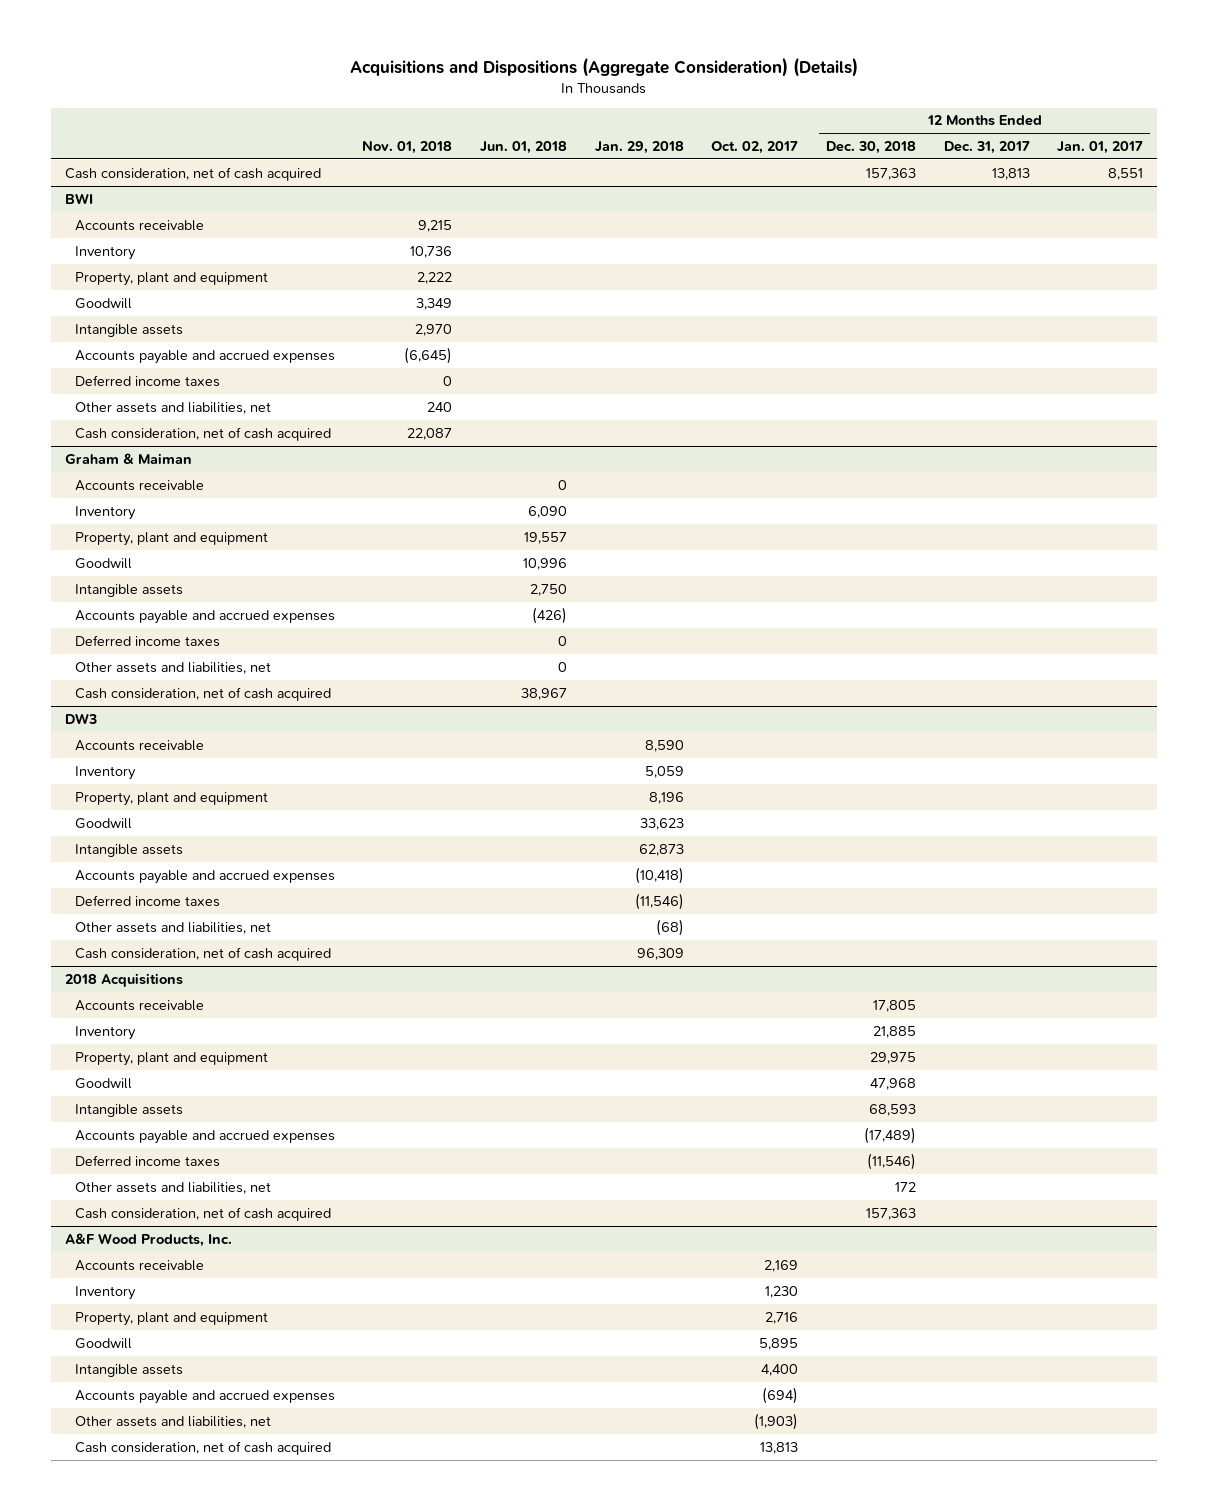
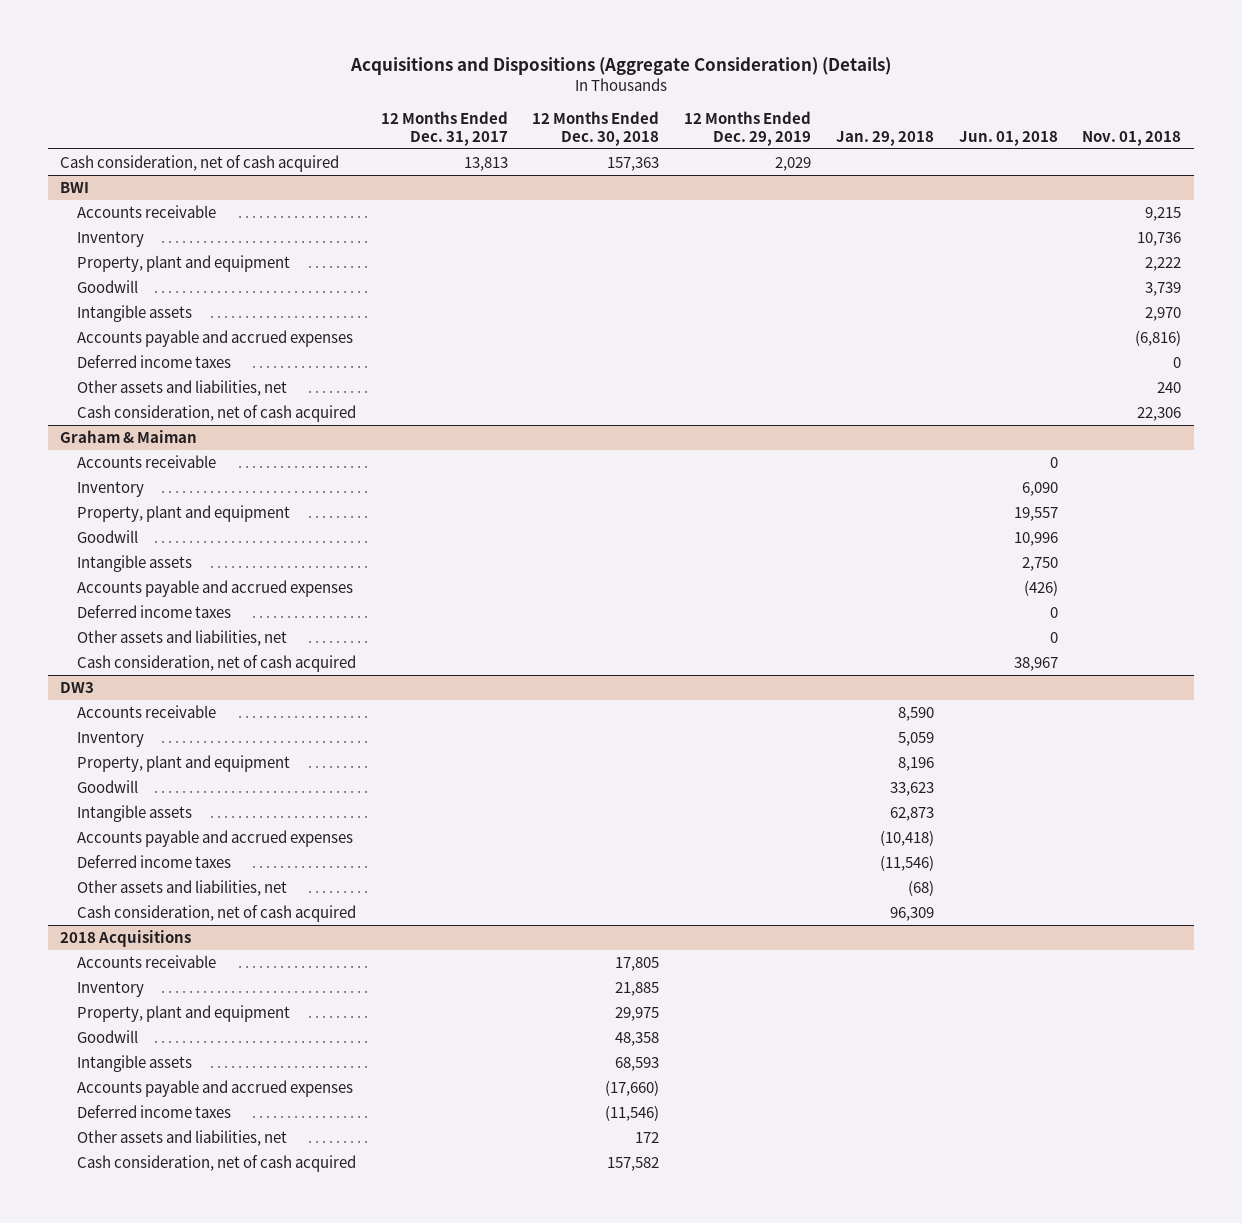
[711,140,799,154] Oct. 02, 2017 -> none
[1057,140,1144,154] Jan. 01, 2017 -> none
none -> [684,110,812,147] 12 Months Ended Dec. 29, 2019
[416,297,453,310] 3,349 -> [1145,281,1182,296] 3,739
[404,346,453,364] (6,645) -> [1135,329,1182,346] (6,816)
[407,427,453,440] 22,087 -> [1137,406,1182,421] 22,306
[870,1077,917,1090] 47,968 -> [615,1031,660,1046] 48,358
[864,1126,917,1144] (17,489) -> [605,1079,660,1096] (17,660)
[64,1232,232,1247] A&F Wood Products, Inc. -> none
[74,1259,204,1271] Accounts receivable -> none
[74,1285,136,1300] Inventory -> none
[74,1311,268,1326] Property, plant and equipment -> none
[74,1337,132,1349] Goodwill -> none
[74,1363,183,1377] Intangible assets -> none
[74,1389,335,1404] Accounts payable and accrued expenses -> none
[74,1415,271,1428] Other assets and liabilities, net -> none
[74,1440,331,1455] Cash consideration, net of cash acquired -> none
[866,1207,917,1220] 157,363 -> [607,1156,660,1171] 157,582

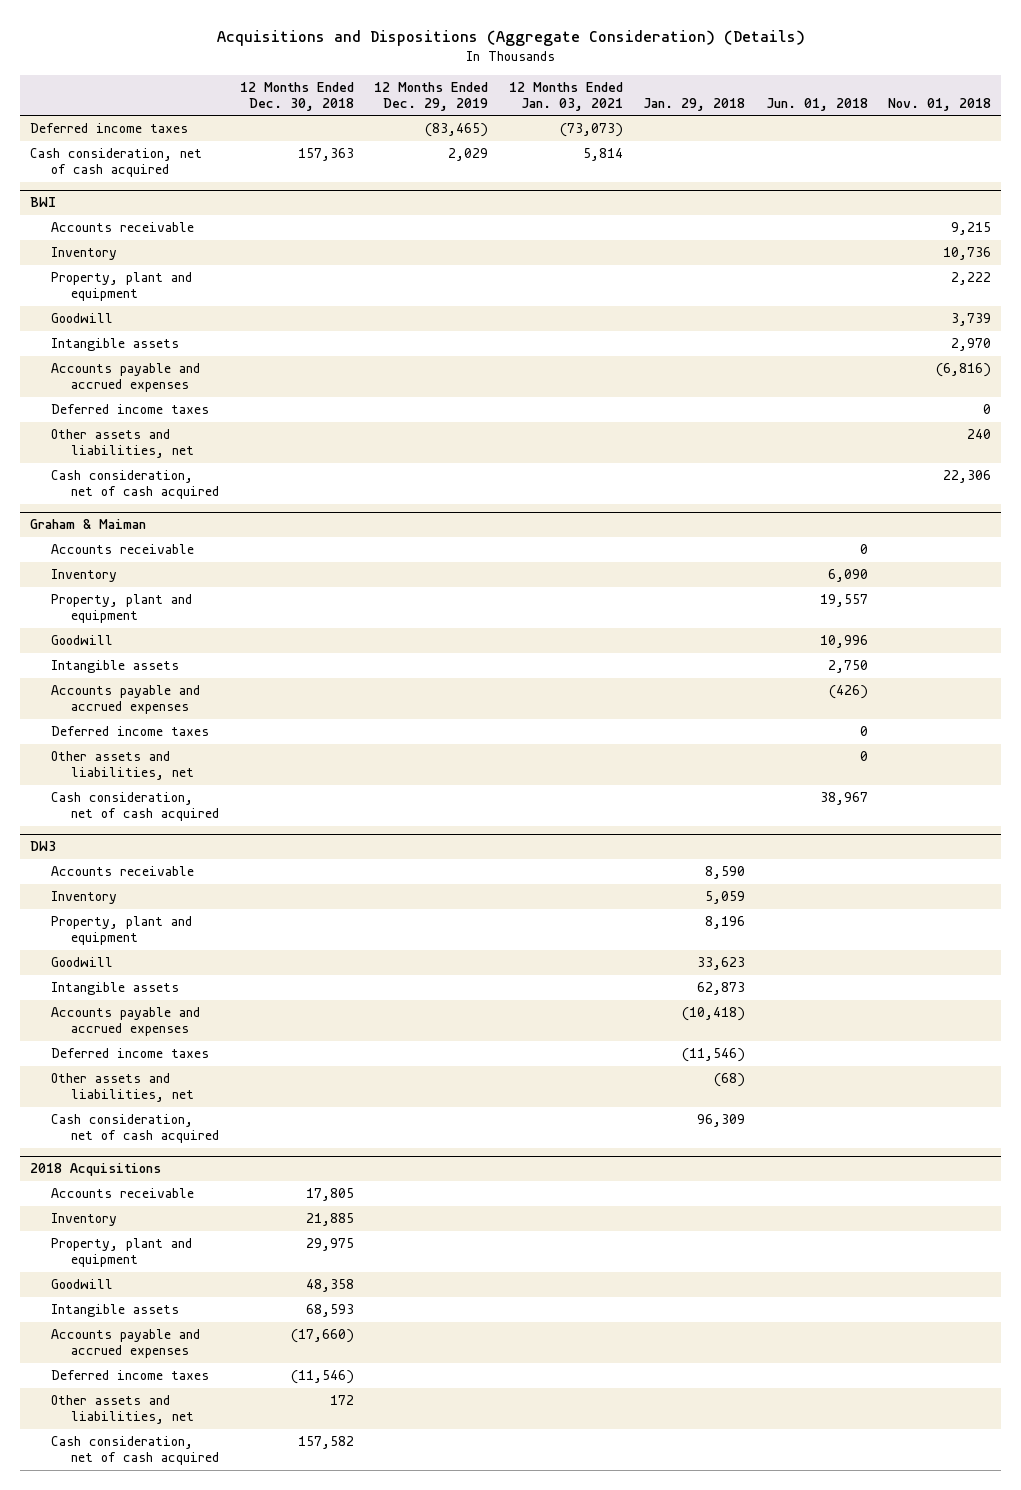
[380,110,508,147] 12 Months Ended Dec. 31, 2017 -> none
none -> [508,81,623,111] 12 Months Ended Jan. 03, 2021
none -> [30,123,189,134] Deferred income taxes

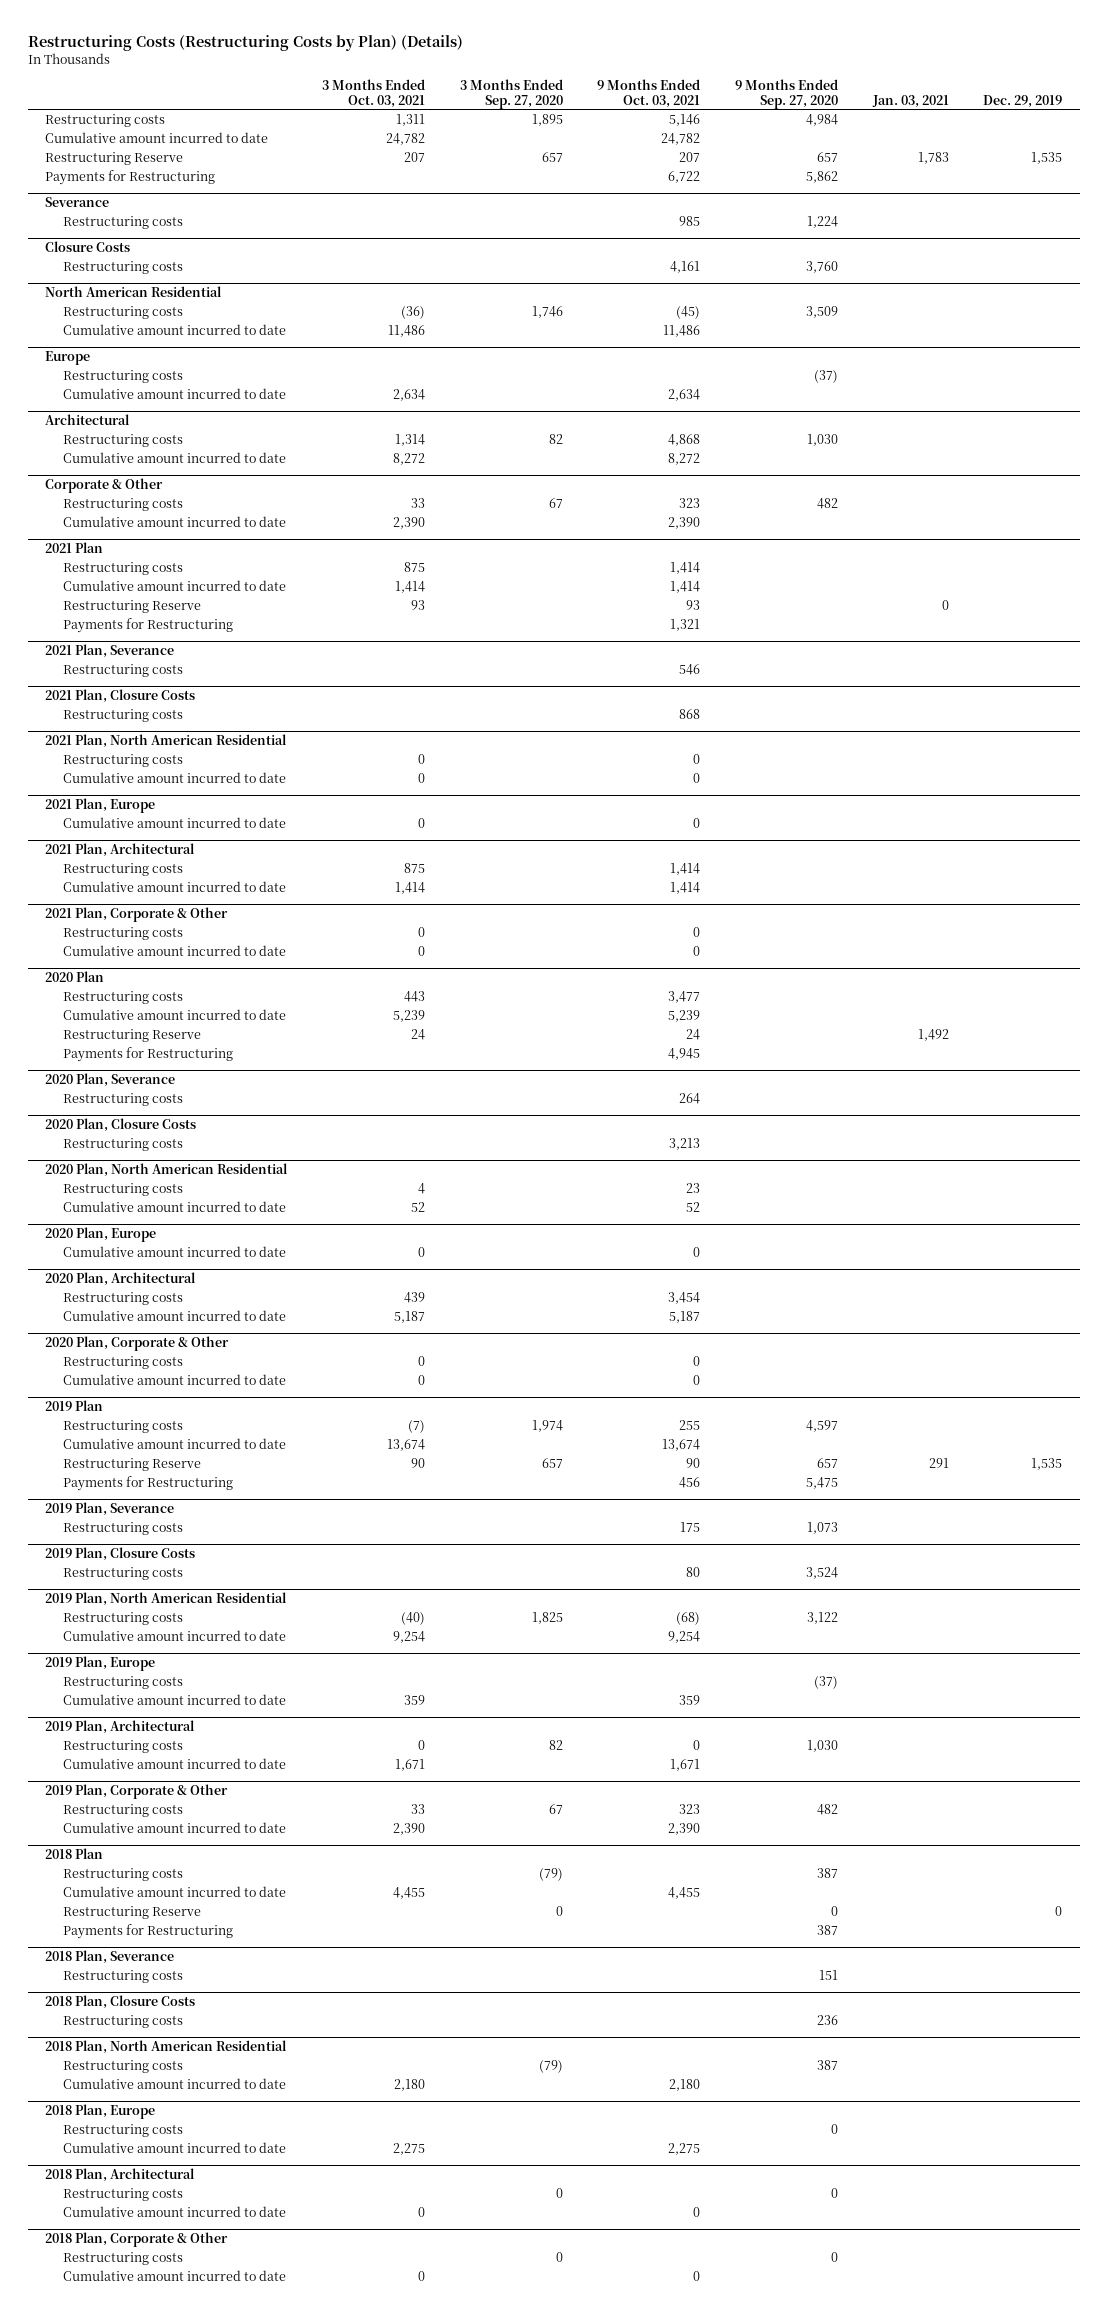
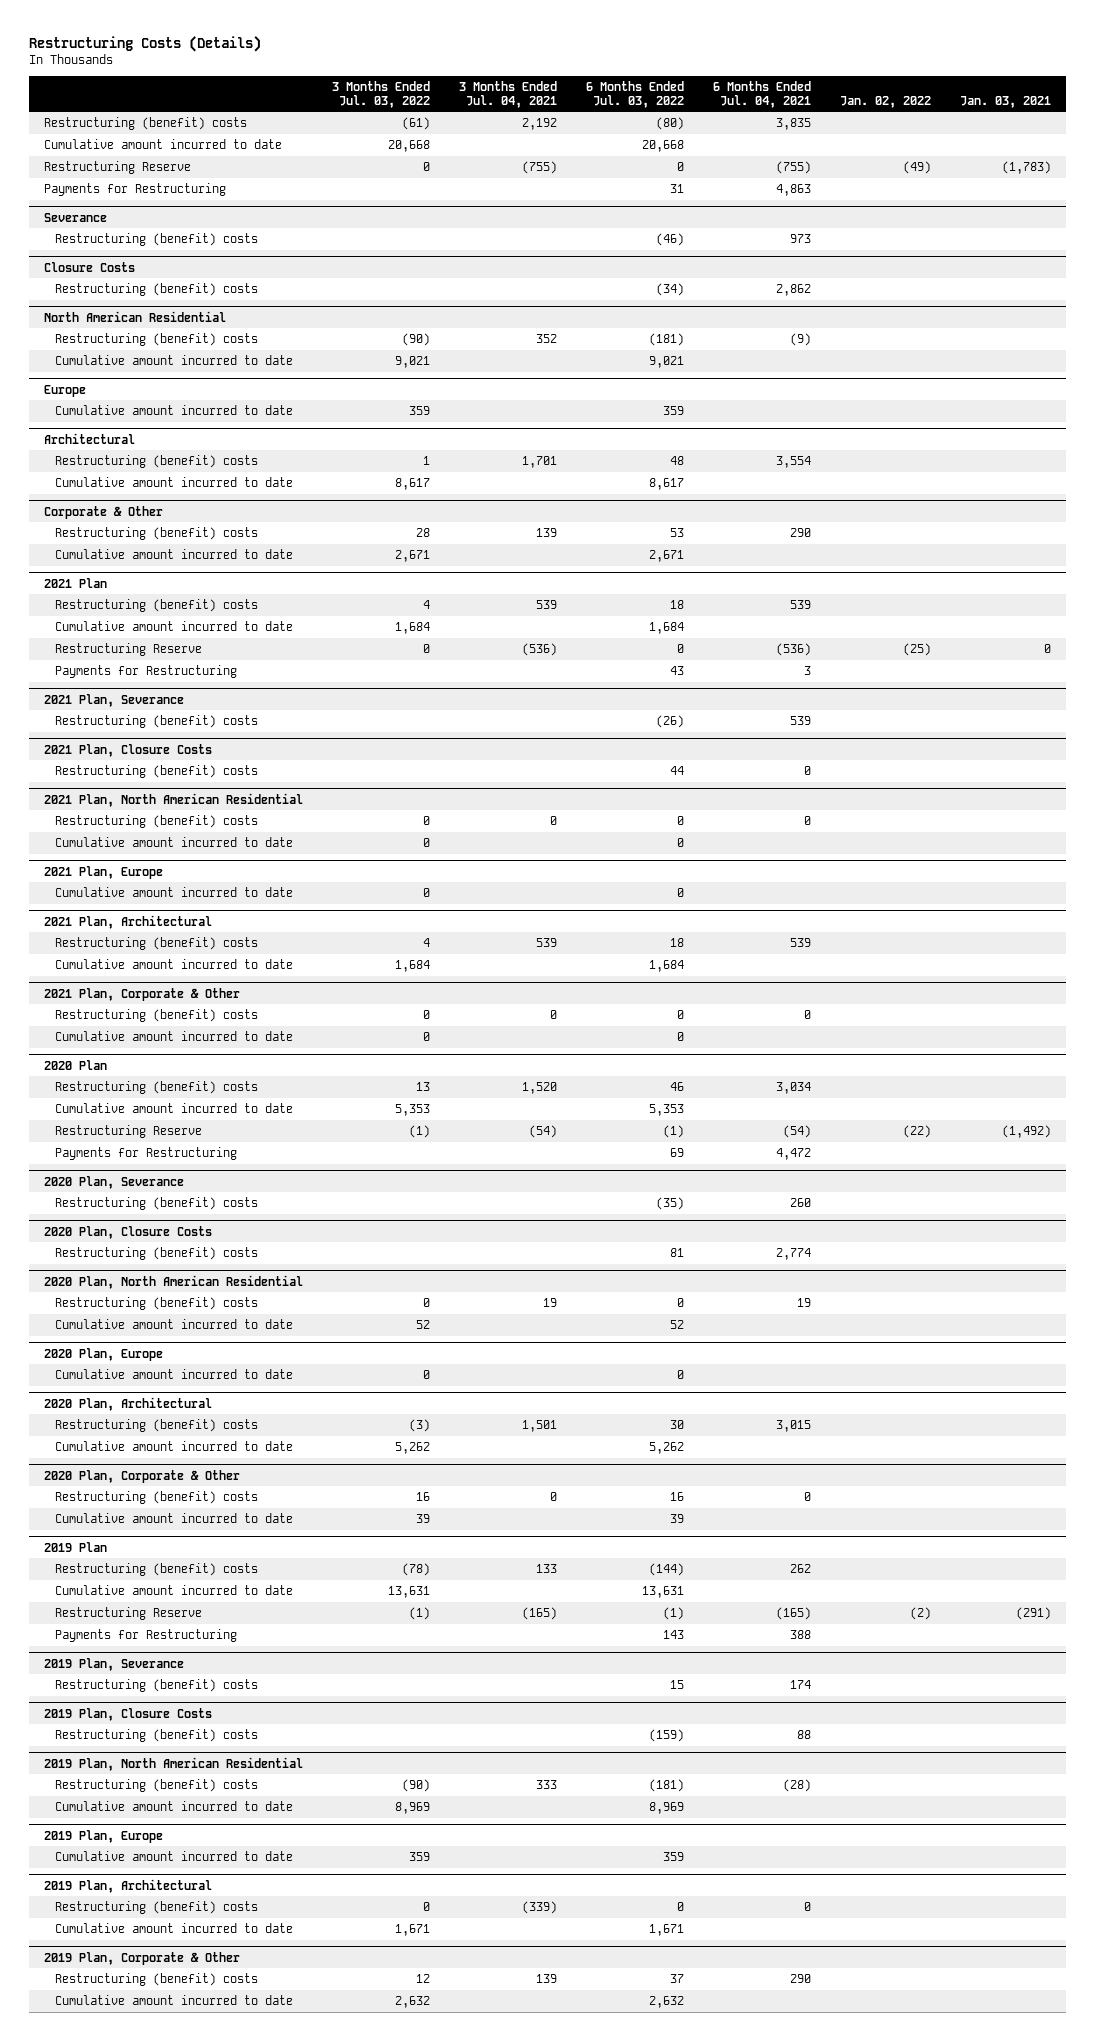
[27,35,463,52] Restructuring Costs (Restructuring Costs by Plan) (Details) -> [29,35,262,52] Restructuring Costs (Details)
[321,79,425,108] 3 Months Ended Oct. 03, 2021 -> none
[459,79,563,109] 3 Months Ended Sep. 27, 2020 -> none
[597,79,701,108] 9 Months Ended Oct. 03, 2021 -> none
[735,79,839,109] 9 Months Ended Sep. 27, 2020 -> none
[983,94,1063,108] Dec. 29, 2019 -> none
none -> [331,80,430,108] 3 Months Ended Jul. 03, 2022
none -> [458,80,557,108] 3 Months Ended Jul. 04, 2021
none -> [585,80,684,108] 6 Months Ended Jul. 03, 2022
none -> [712,80,811,108] 6 Months Ended Jul. 04, 2021
none -> [839,95,931,108] Jan. 02, 2022
[45,113,166,127] Restructuring costs -> [43,116,247,130] Restructuring (benefit) costs
[917,151,949,164] 1,783 -> [1001,160,1051,174] (1,783)
[63,215,184,229] Restructuring costs -> [55,232,259,246] Restructuring (benefit) costs
[63,260,184,274] Restructuring costs -> [55,282,259,296] Restructuring (benefit) costs
[63,305,184,319] Restructuring costs -> [55,332,259,346] Restructuring (benefit) costs
[63,369,184,383] Restructuring costs -> none
[63,433,184,447] Restructuring costs -> [55,454,259,468] Restructuring (benefit) costs
[63,497,184,511] Restructuring costs -> [55,526,259,540] Restructuring (benefit) costs
[63,561,184,575] Restructuring costs -> [55,598,259,612] Restructuring (benefit) costs
[63,663,184,677] Restructuring costs -> [55,714,259,728] Restructuring (benefit) costs
[63,708,184,722] Restructuring costs -> [55,764,259,778] Restructuring (benefit) costs
[63,753,184,767] Restructuring costs -> [55,814,259,828] Restructuring (benefit) costs
[63,862,184,876] Restructuring costs -> [55,936,259,950] Restructuring (benefit) costs
[63,926,184,940] Restructuring costs -> [55,1008,259,1022] Restructuring (benefit) costs
[63,990,184,1004] Restructuring costs -> [55,1080,259,1094] Restructuring (benefit) costs
[917,1028,949,1041] 1,492 -> [1001,1124,1051,1138] (1,492)
[63,1092,184,1106] Restructuring costs -> [55,1196,259,1210] Restructuring (benefit) costs
[63,1137,184,1151] Restructuring costs -> [55,1246,259,1260] Restructuring (benefit) costs
[63,1182,184,1196] Restructuring costs -> [55,1296,259,1310] Restructuring (benefit) costs
[63,1291,184,1305] Restructuring costs -> [55,1418,259,1432] Restructuring (benefit) costs
[63,1355,184,1369] Restructuring costs -> [55,1490,259,1504] Restructuring (benefit) costs
[63,1419,184,1433] Restructuring costs -> [55,1562,259,1576] Restructuring (benefit) costs
[928,1457,949,1468] 291 -> [1015,1606,1051,1620] (291)
[63,1521,184,1535] Restructuring costs -> [55,1678,259,1692] Restructuring (benefit) costs
[63,1566,184,1580] Restructuring costs -> [55,1728,259,1742] Restructuring (benefit) costs
[63,1611,184,1625] Restructuring costs -> [55,1778,259,1792] Restructuring (benefit) costs
[63,1675,184,1689] Restructuring costs -> none
[63,1739,184,1753] Restructuring costs -> [55,1900,259,1914] Restructuring (benefit) costs
[63,1803,184,1817] Restructuring costs -> [55,1972,259,1986] Restructuring (benefit) costs
[45,1848,104,1860] 2018 Plan -> none
[63,1867,184,1881] Restructuring costs -> none
[63,1885,287,1897] Cumulative amount incurred to date -> none
[63,1905,202,1919] Restructuring Reserve -> none
[63,1923,234,1939] Payments for Restructuring -> none
[45,1950,175,1965] 2018 Plan, Severance -> none
[63,1969,184,1983] Restructuring costs -> none
[45,1995,196,2010] 2018 Plan, Closure Costs -> none
[63,2014,184,2028] Restructuring costs -> none
[45,2040,288,2055] 2018 Plan, North American Residential -> none
[63,2059,184,2073] Restructuring costs -> none
[63,2077,287,2089] Cumulative amount incurred to date -> none
[45,2104,156,2120] 2018 Plan, Europe -> none
[63,2123,184,2137] Restructuring costs -> none
[63,2141,287,2153] Cumulative amount incurred to date -> none
[45,2168,196,2183] 2018 Plan, Architectural -> none
[63,2187,184,2201] Restructuring costs -> none
[63,2205,287,2217] Cumulative amount incurred to date -> none
[45,2232,229,2248] 2018 Plan, Corporate & Other -> none
[63,2251,184,2265] Restructuring costs -> none
[63,2269,287,2281] Cumulative amount incurred to date -> none

